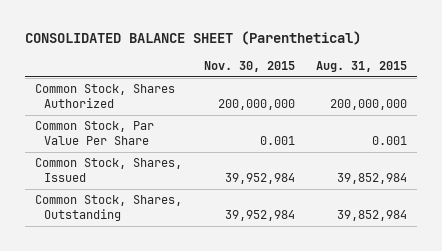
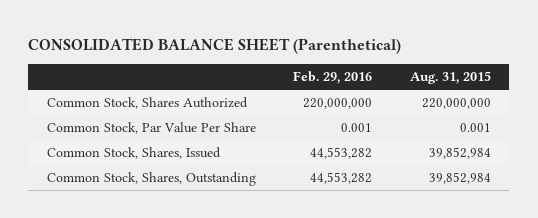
[203,60,295,72] Nov. 30, 2015 -> none
none -> [293,71,373,85] Feb. 29, 2016
[329,99,407,111] 200,000,000 -> [421,98,491,110] 220,000,000

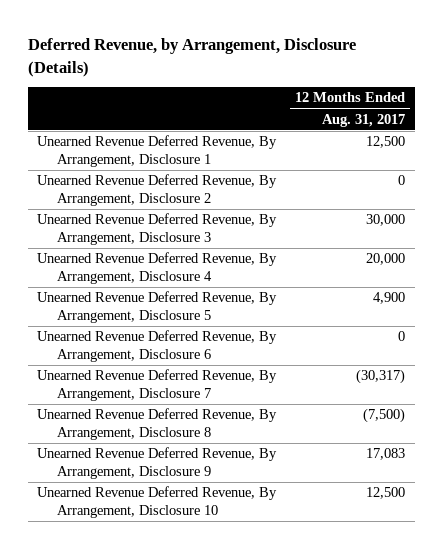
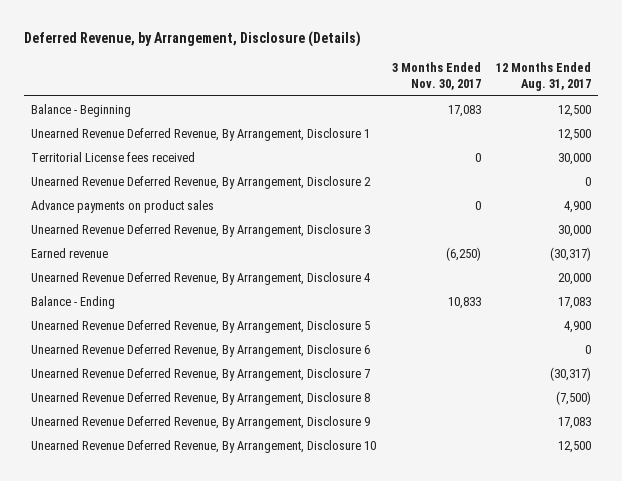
none -> [391,62,481,90] 3 Months Ended Nov. 30, 2017
none -> [31,103,132,117] Balance - Beginning
none -> [31,151,196,162] Territorial License fees received
none -> [31,199,215,213] Advance payments on product sales
none -> [31,247,109,258] Earned revenue
none -> [31,295,116,309] Balance - Ending

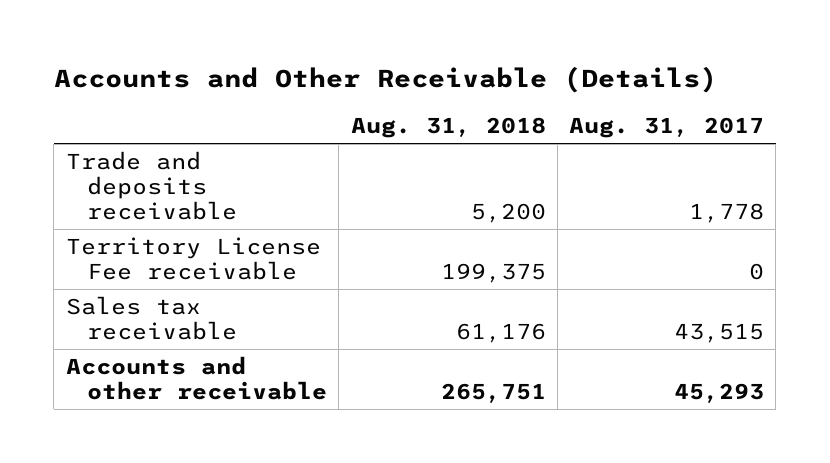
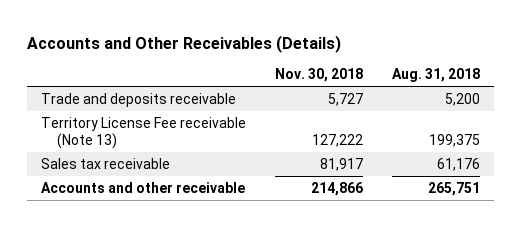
[53,66,717,94] Accounts and Other Receivable (Details) -> [27,34,342,53] Accounts and Other Receivables (Details)
[568,117,764,139] Aug. 31, 2017 -> none
none -> [275,68,364,83] Nov. 30, 2018
[65,236,321,281] Territory License Fee receivable -> [41,116,247,149] Territory License Fee receivable (Note 13)

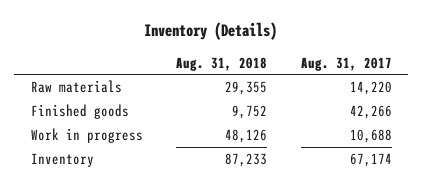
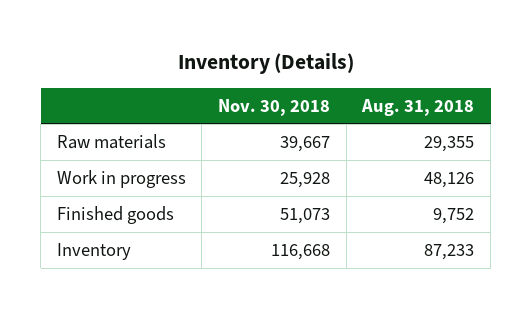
[300,56,392,71] Aug. 31, 2017 -> none
none -> [218,98,331,116] Nov. 30, 2018
[30,103,129,119] Finished goods -> [56,205,174,224] Finished goods

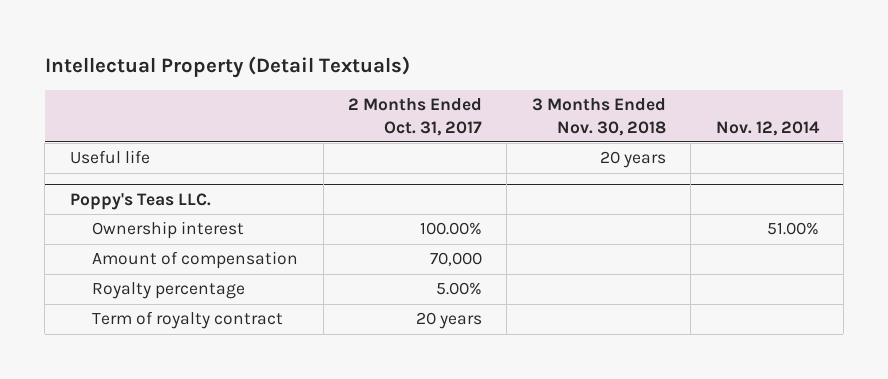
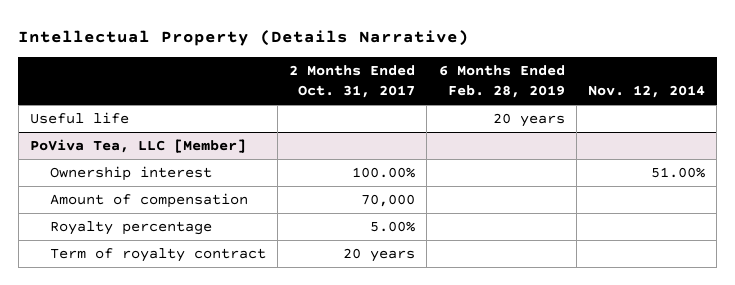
[44,56,410,79] Intellectual Property (Detail Textuals) -> [18,30,470,47] Intellectual Property (Details Narrative)
[531,98,666,136] 3 Months Ended Nov. 30, 2018 -> none
none -> [438,65,565,99] 6 Months Ended Feb. 28, 2019
[69,192,211,210] Poppy's Teas LLC. -> [29,138,246,153] PoViva Tea, LLC [Member]

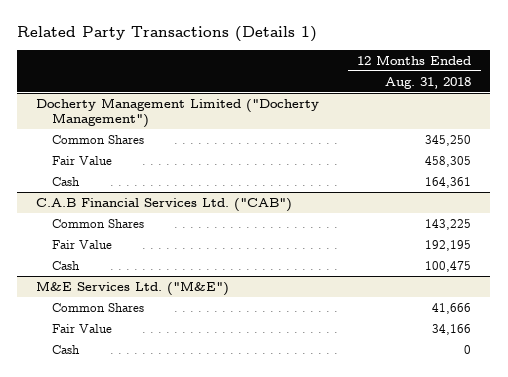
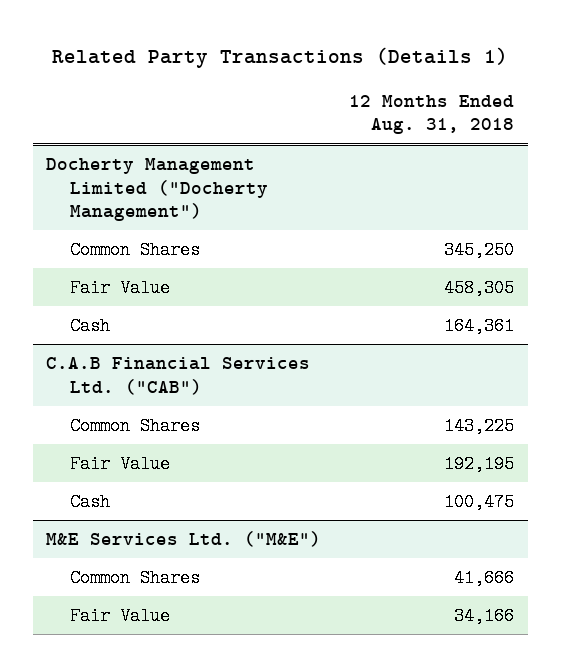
[52,344,81,354] Cash -> none

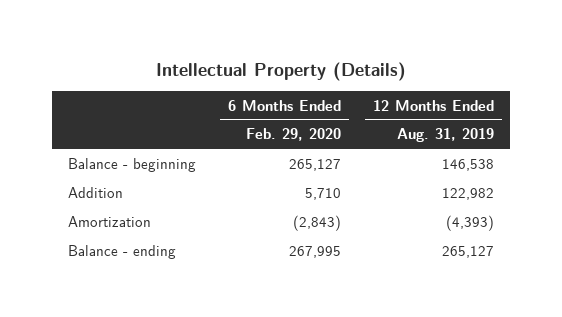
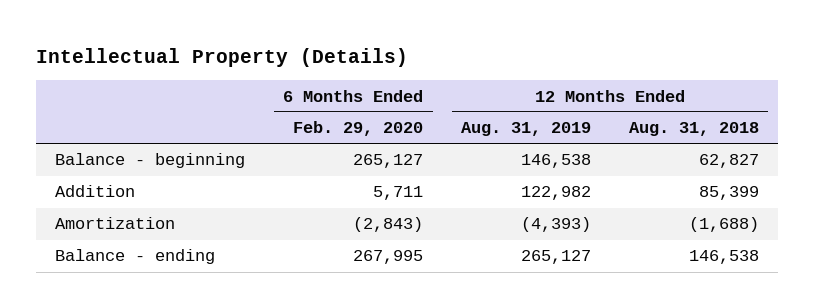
none -> [628,122,759,137] Aug. 31, 2018
[305,187,342,200] 5,710 -> [373,186,424,201] 5,711

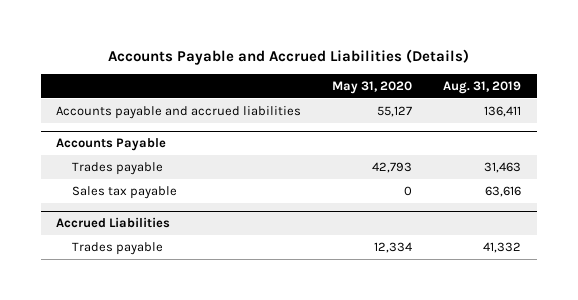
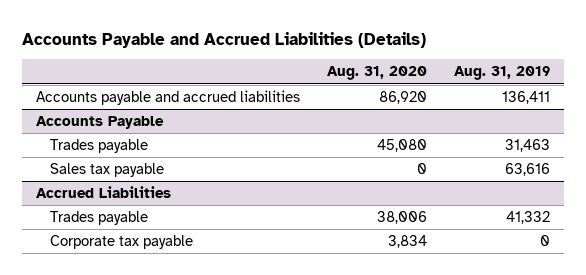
[332,81,413,95] May 31, 2020 -> none
none -> [326,66,427,81] Aug. 31, 2020
none -> [49,235,193,250] Corporate tax payable

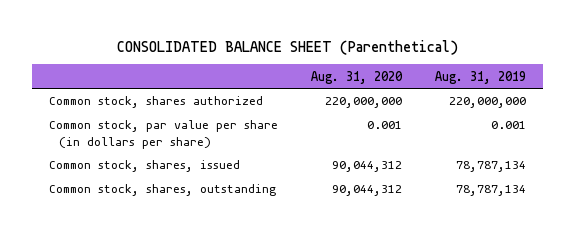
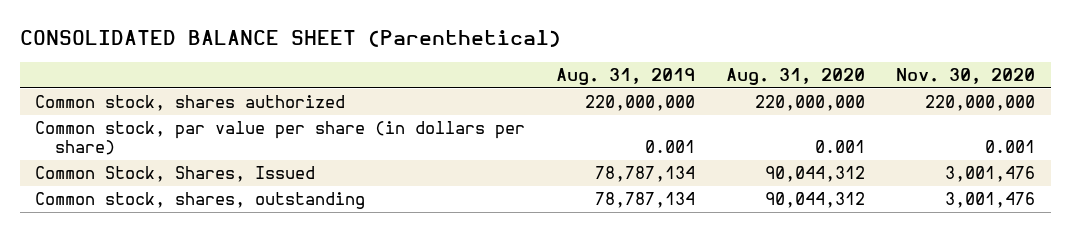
none -> [896,67,1036,84] Nov. 30, 2020
[48,160,240,173] Common stock, shares, issued -> [35,166,316,183] Common Stock, Shares, Issued

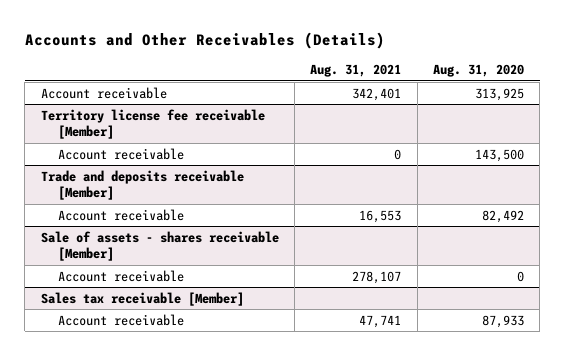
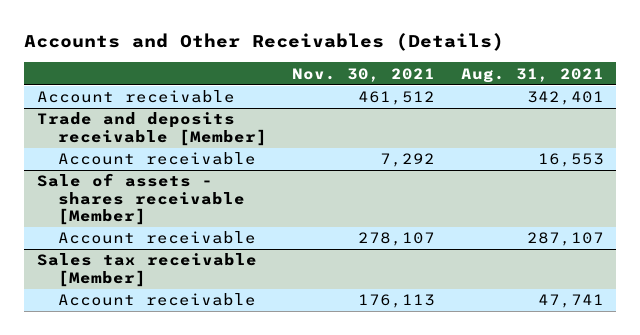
[433,64,525,78] Aug. 31, 2020 -> none
none -> [292,67,436,82] Nov. 30, 2021
[40,108,265,140] Territory license fee receivable [Member] -> none
[58,147,185,160] Account receivable -> none
[352,270,402,284] 278,107 -> [526,232,604,247] 287,107

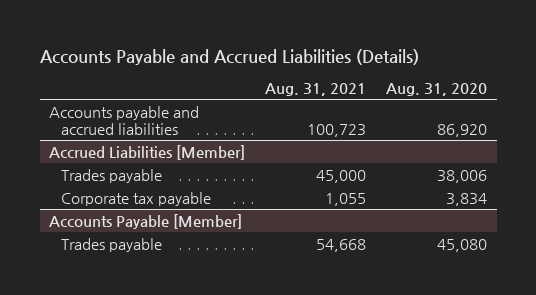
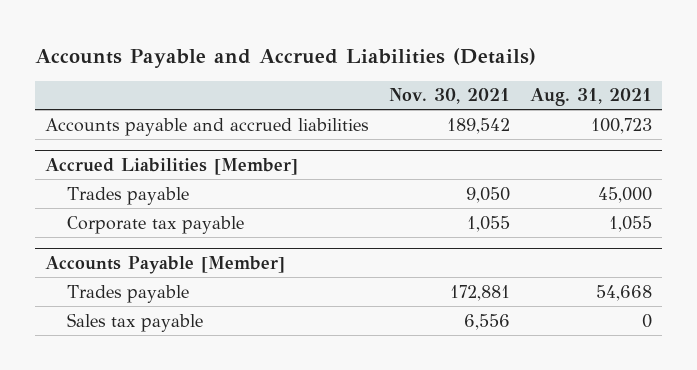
[385,82,487,96] Aug. 31, 2020 -> none
none -> [388,88,510,105] Nov. 30, 2021
none -> [67,312,204,332] Sales tax payable

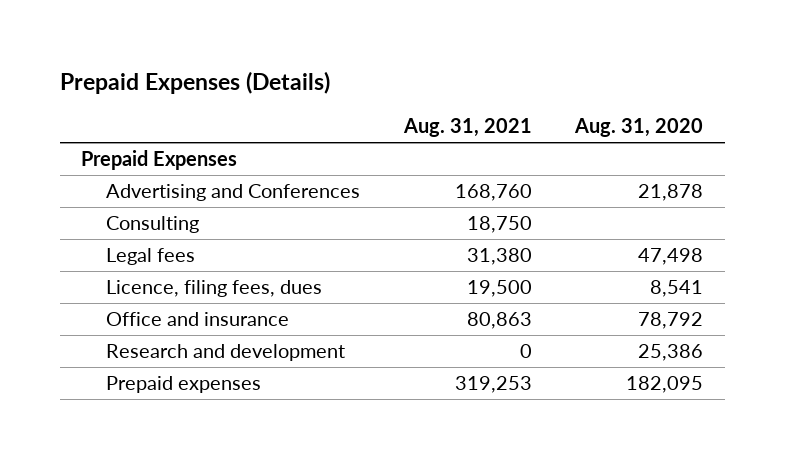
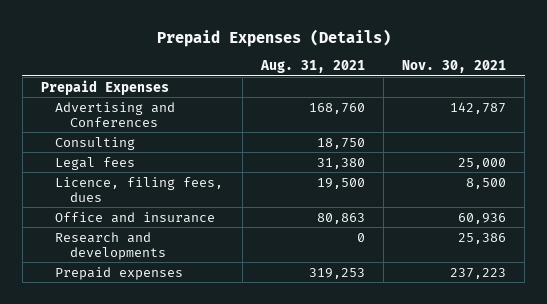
[574,118,704,138] Aug. 31, 2020 -> none
none -> [402,60,507,74] Nov. 30, 2021
[106,344,346,362] Research and development -> [55,231,166,260] Research and developments

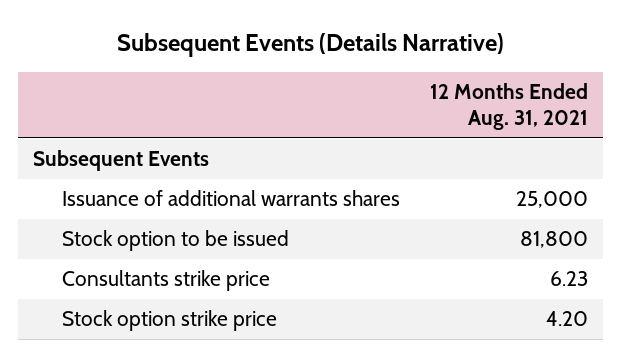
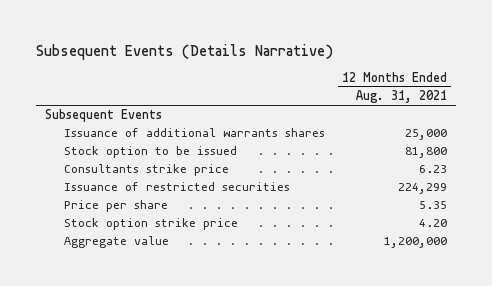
none -> [64,182,291,192] Issuance of restricted securities
none -> [64,200,169,213] Price per share
none -> [64,236,170,249] Aggregate value

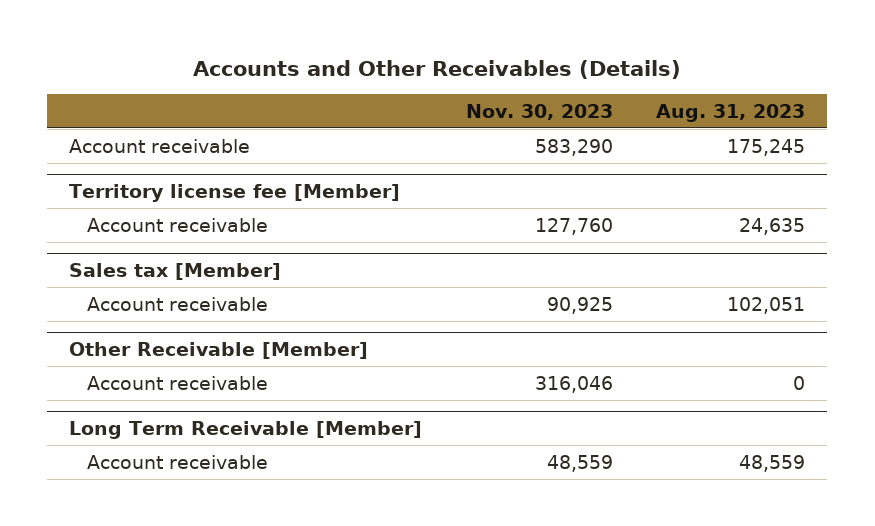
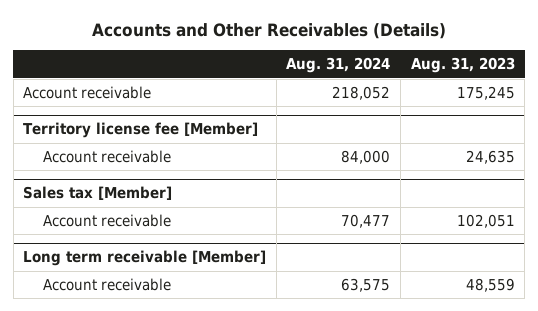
[465,103,613,120] Nov. 30, 2023 -> none
none -> [286,57,391,74] Aug. 31, 2024
[69,341,369,359] Other Receivable [Member] -> none
[87,375,269,390] Account receivable -> none
[69,420,423,439] Long Term Receivable [Member] -> [23,250,267,267] Long term receivable [Member]

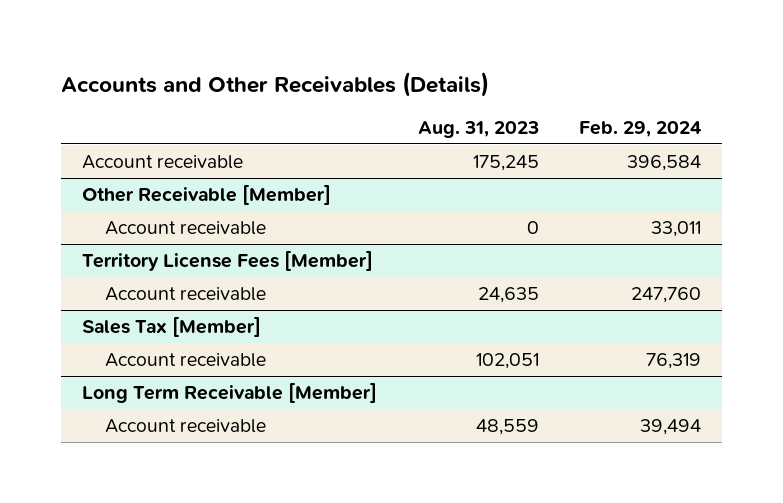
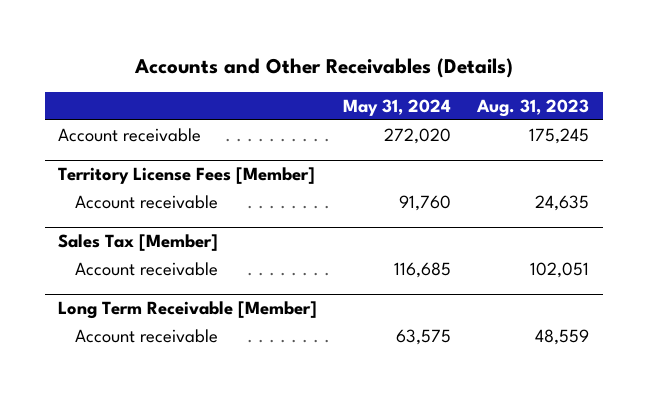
[579,120,703,137] Feb. 29, 2024 -> none
none -> [343,98,452,116] May 31, 2024
[81,184,331,206] Other Receivable [Member] -> none
[105,221,267,236] Account receivable -> none

